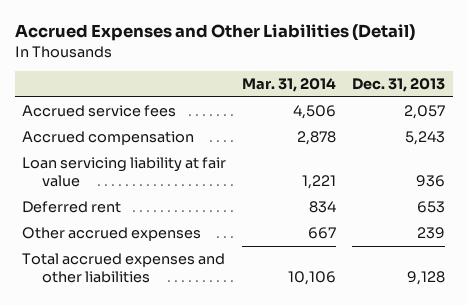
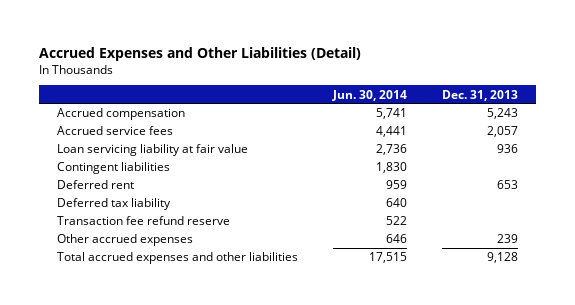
[242,78,337,93] Mar. 31, 2014 -> none
none -> [331,89,407,101] Jun. 30, 2014
[22,105,177,118] Accrued service fees -> [56,126,173,136] Accrued service fees
none -> [56,162,170,175] Contingent liabilities
none -> [56,198,171,211] Deferred tax liability
none -> [56,216,230,226] Transaction fee refund reserve

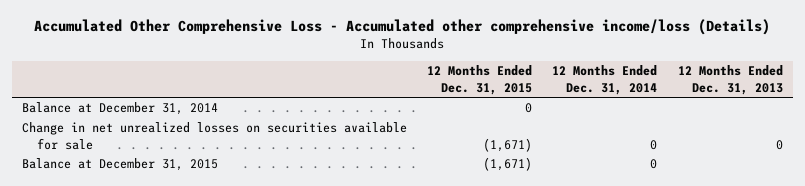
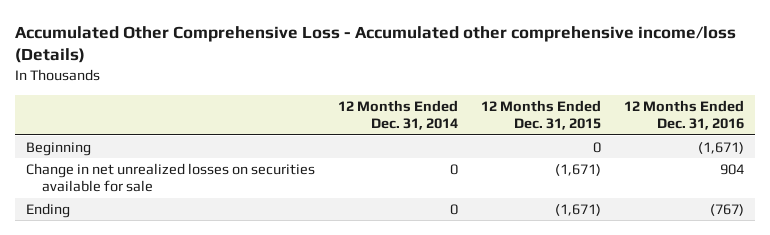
[677,65,783,95] 12 Months Ended Dec. 31, 2013 -> none
none -> [623,99,744,131] 12 Months Ended Dec. 31, 2016
[22,102,219,116] Balance at December 31, 2014 -> [26,141,92,156] Beginning
[22,158,219,172] Balance at December 31, 2015 -> [26,202,71,218] Ending

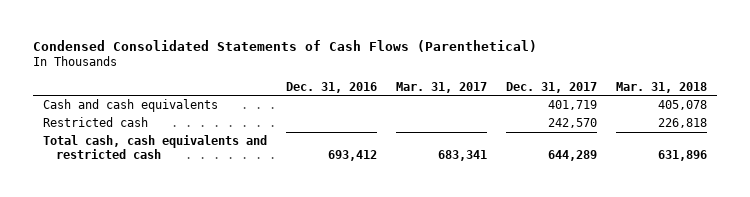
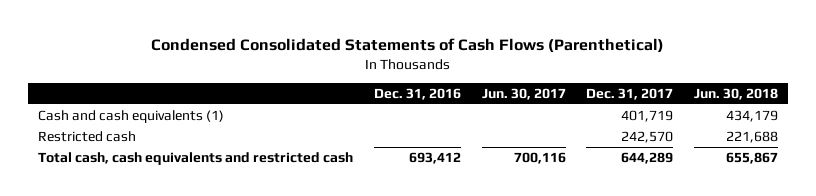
[395,81,487,93] Mar. 31, 2017 -> none
[616,81,708,93] Mar. 31, 2018 -> none
none -> [481,87,566,100] Jun. 30, 2017
none -> [694,87,779,100] Jun. 30, 2018
[42,99,218,113] Cash and cash equivalents -> [38,110,225,124] Cash and cash equivalents (1)

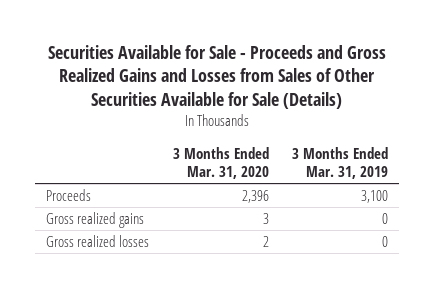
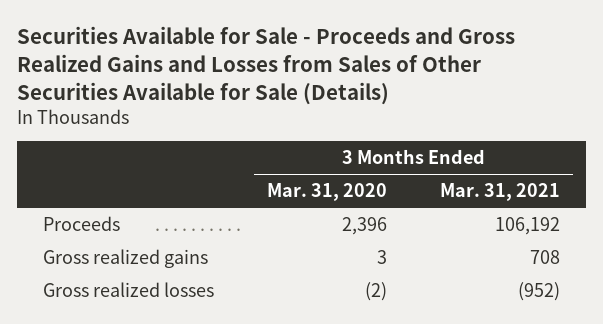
[291,146,388,179] 3 Months Ended Mar. 31, 2019 -> none
none -> [439,183,560,202] Mar. 31, 2021
[262,236,269,248] 2 -> [365,281,388,301] (2)

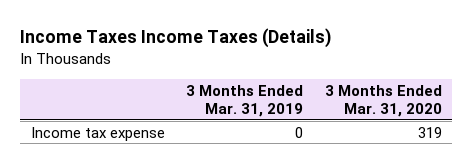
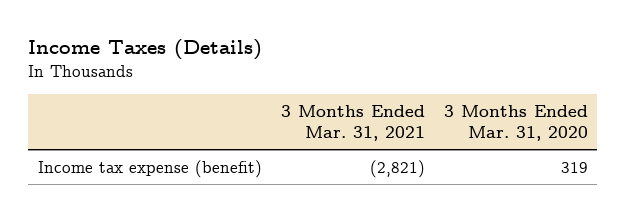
[19,28,331,49] Income Taxes Income Taxes (Details) -> [28,39,263,61] Income Taxes (Details)
[186,84,304,118] 3 Months Ended Mar. 31, 2019 -> none
none -> [280,104,425,141] 3 Months Ended Mar. 31, 2021
[30,126,165,141] Income tax expense -> [37,159,262,178] Income tax expense (benefit)

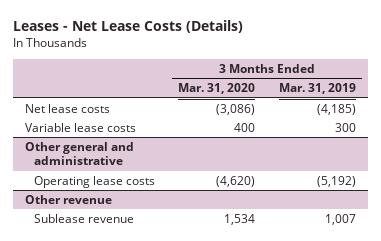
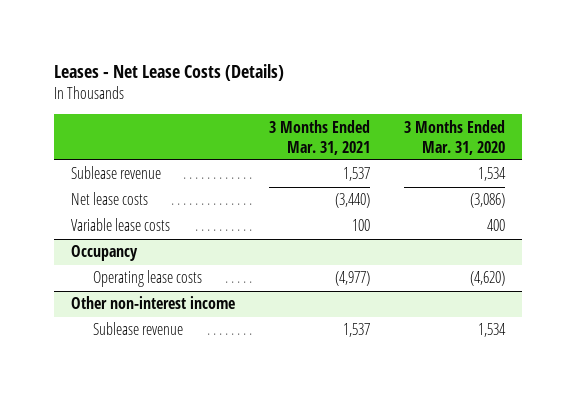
[278,83,356,95] Mar. 31, 2019 -> none
none -> [268,119,370,155] 3 Months Ended Mar. 31, 2021
none -> [70,166,161,180] Sublease revenue
[24,141,134,166] Other general and administrative -> none
none -> [70,245,138,262] Occupancy
[24,194,112,204] Other revenue -> none
none -> [70,296,235,310] Other non-interest income

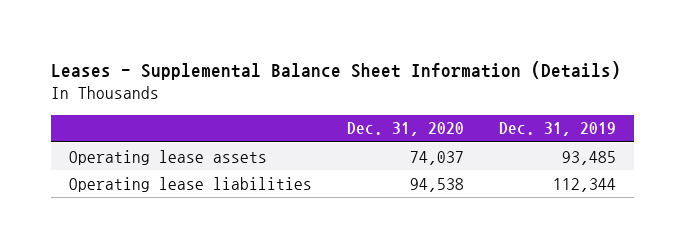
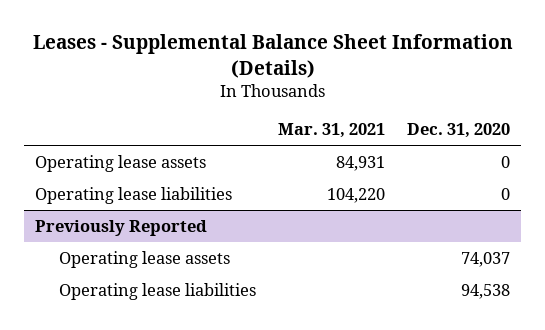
[499,122,617,137] Dec. 31, 2019 -> none
none -> [278,123,386,139] Mar. 31, 2021
none -> [34,154,206,172] Operating lease assets
none -> [34,186,232,204] Operating lease liabilities
none -> [34,219,207,236] Previously Reported

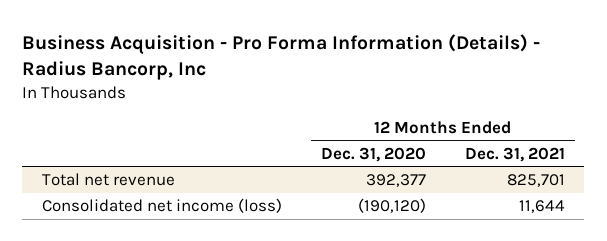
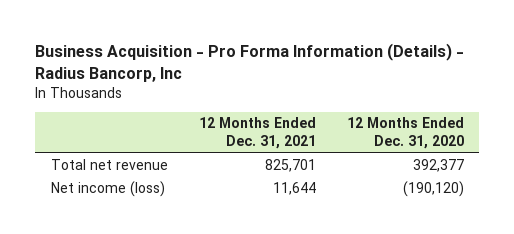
[41,198,282,214] Consolidated net income (loss) -> [50,180,165,197] Net income (loss)

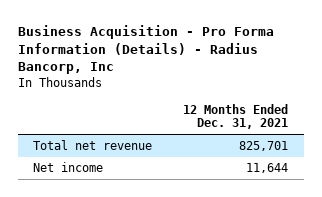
[346,117,464,149] 12 Months Ended Dec. 31, 2020 -> none
[50,180,165,197] Net income (loss) -> [33,162,104,173] Net income

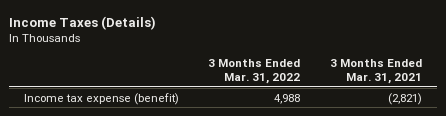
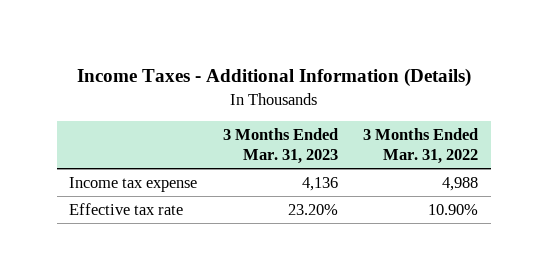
[9,15,157,30] Income Taxes (Details) -> [76,68,471,88] Income Taxes - Additional Information (Details)
[329,58,422,85] 3 Months Ended Mar. 31, 2021 -> none
none -> [222,128,338,165] 3 Months Ended Mar. 31, 2023
[23,92,179,105] Income tax expense (benefit) -> [69,176,198,192] Income tax expense
none -> [69,202,184,215] Effective tax rate

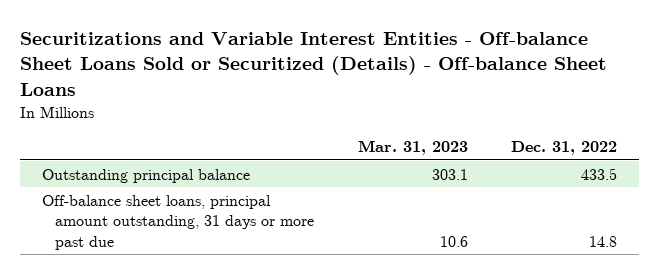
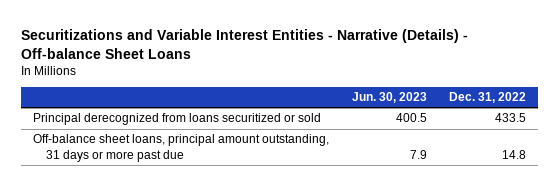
[20,32,608,96] Securitizations and Variable Interest Entities - Off-balance Sheet Loans Sold or Securitized (Details) - Off-balance Sheet Loans -> [21,29,469,59] Securitizations and Variable Interest Entities - Narrative (Details) - Off-balance Sheet Loans
[357,140,468,156] Mar. 31, 2023 -> none
none -> [351,92,427,104] Jun. 30, 2023
[42,168,251,183] Outstanding principal balance -> [32,113,321,126] Principal derecognized from loans securitized or sold

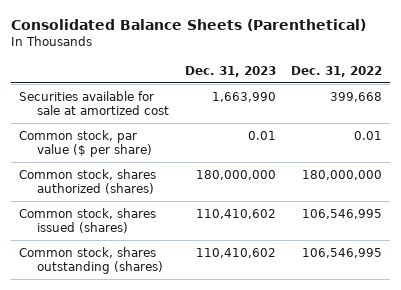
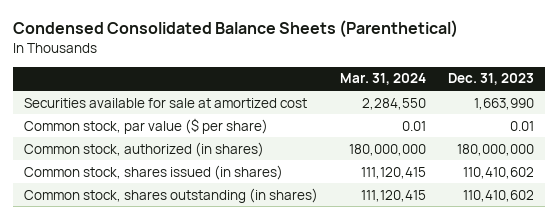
[11,19,367,32] Consolidated Balance Sheets (Parenthetical) -> [13,20,459,39] Condensed Consolidated Balance Sheets (Parenthetical)
[290,66,382,78] Dec. 31, 2022 -> none
none -> [339,73,426,86] Mar. 31, 2024
[18,168,156,195] Common stock, shares authorized (shares) -> [24,141,265,157] Common stock, authorized (in shares)
[18,207,156,234] Common stock, shares issued (shares) -> [24,164,284,180] Common stock, shares issued (in shares)
[18,246,164,275] Common stock, shares outstanding (shares) -> [24,187,319,203] Common stock, shares outstanding (in shares)

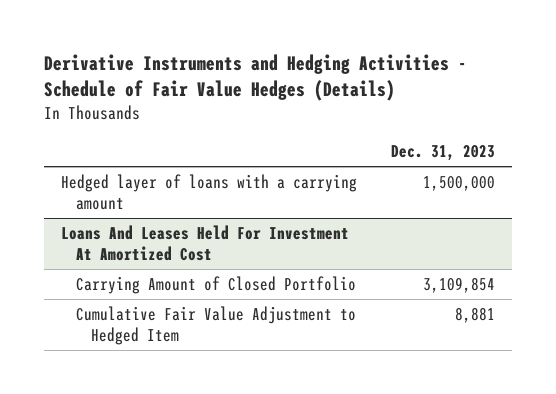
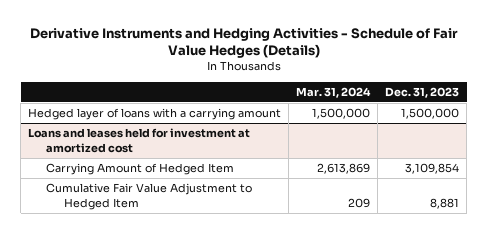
none -> [296,86,372,98] Mar. 31, 2024
[60,224,349,262] Loans And Leases Held For Investment At Amortized Cost -> [28,128,251,153] Loans and leases held for investment at amortized cost
[75,275,356,294] Carrying Amount of Closed Portfolio -> [46,163,235,176] Carrying Amount of Hedged Item

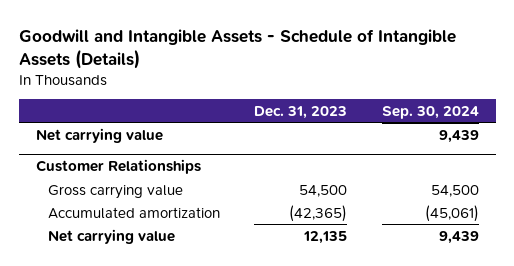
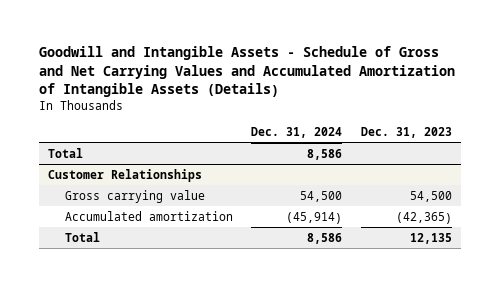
[18,28,456,69] Goodwill and Intangible Assets - Schedule of Intangible Assets (Details) -> [39,46,456,97] Goodwill and Intangible Assets - Schedule of Gross and Net Carrying Values and Accumulated Amortization of Intangible Assets (Details)
[381,105,479,119] Sep. 30, 2024 -> none
none -> [251,126,343,138] Dec. 31, 2024
[35,127,163,143] Net carrying value -> [48,147,84,158] Total
[48,228,176,244] Net carrying value -> [64,231,100,242] Total

